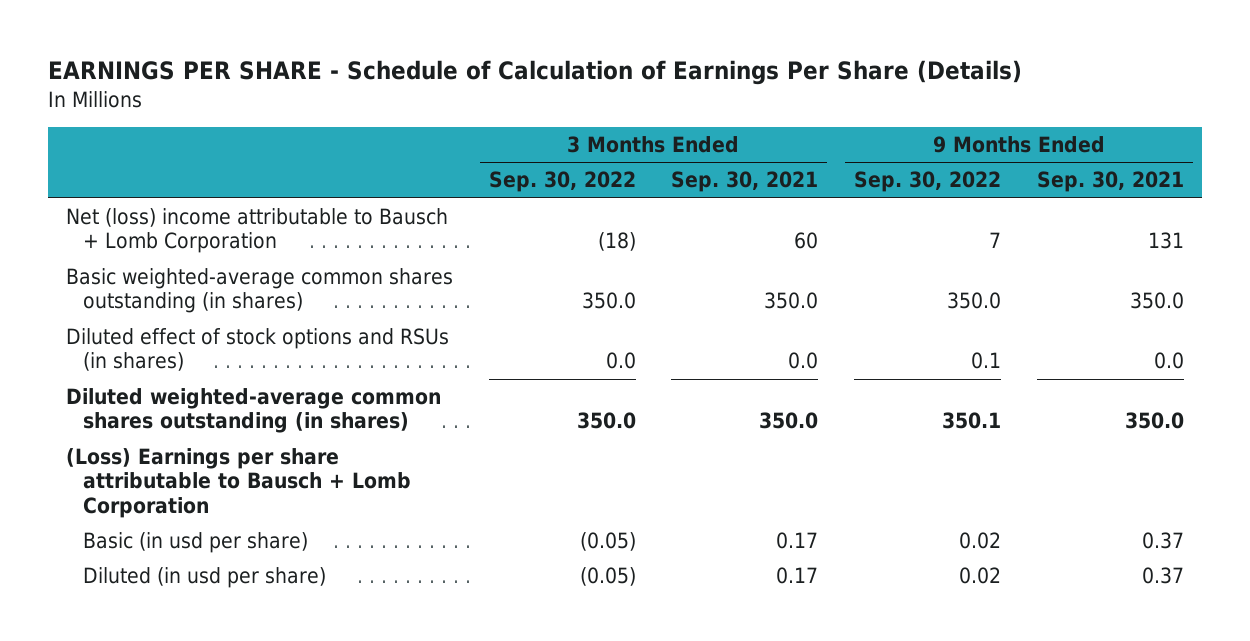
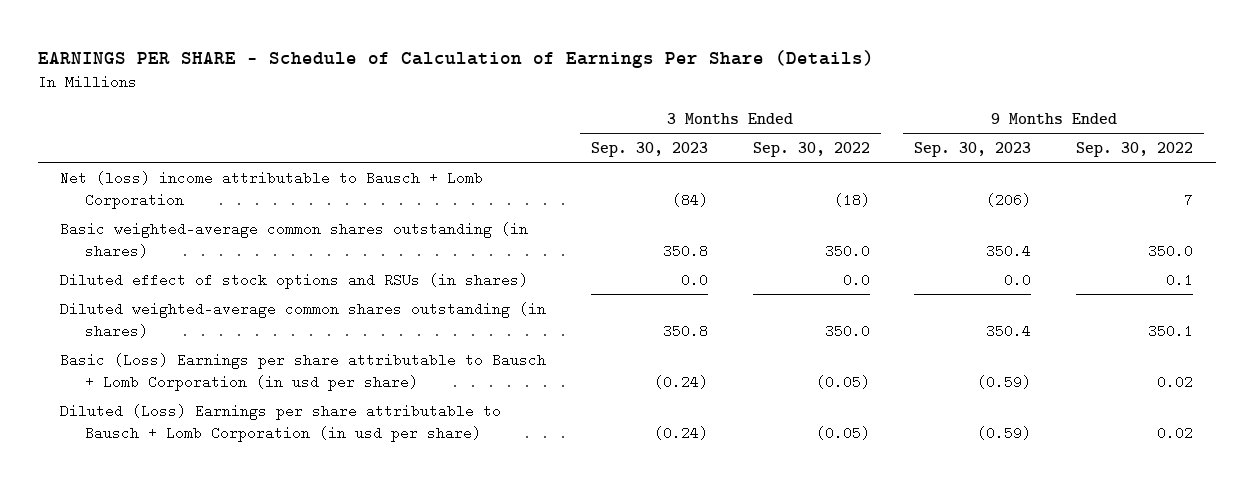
[671,171,819,193] Sep. 30, 2021 -> none
[1036,171,1184,193] Sep. 30, 2021 -> none
none -> [590,141,708,157] Sep. 30, 2023
none -> [914,141,1032,157] Sep. 30, 2023
[65,448,412,518] (Loss) Earnings per share attributable to Bausch + Lomb Corporation -> none
[83,532,309,554] Basic (in usd per share) -> [60,352,547,391] Basic (Loss) Earnings per share attributable to Bausch + Lomb Corporation (in usd per share)
[83,567,327,589] Diluted (in usd per share) -> [60,403,502,442] Diluted (Loss) Earnings per share attributable to Bausch + Lomb Corporation (in usd per share)

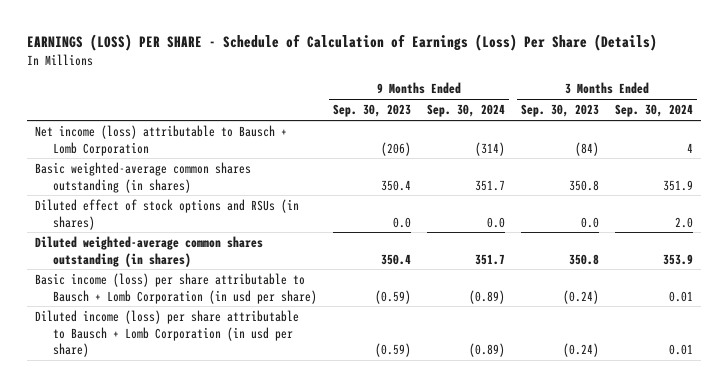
[37,50,874,69] EARNINGS PER SHARE - Schedule of Calculation of Earnings Per Share (Details) -> [26,34,657,52] EARNINGS (LOSS) PER SHARE - Schedule of Calculation of Earnings (Loss) Per Share (Details)
[752,141,870,157] Sep. 30, 2022 -> none
[1076,141,1194,157] Sep. 30, 2022 -> none
none -> [426,104,505,118] Sep. 30, 2024
none -> [615,104,694,118] Sep. 30, 2024
[60,170,484,209] Net (loss) income attributable to Bausch + Lomb Corporation -> [34,125,287,156] Net income (loss) attributable to Bausch + Lomb Corporation
[60,352,547,391] Basic (Loss) Earnings per share attributable to Bausch + Lomb Corporation (in usd per share) -> [34,273,317,304] Basic income (loss) per share attributable to Bausch + Lomb Corporation (in usd per share)
[60,403,502,442] Diluted (Loss) Earnings per share attributable to Bausch + Lomb Corporation (in usd per share) -> [34,310,299,357] Diluted income (loss) per share attributable to Bausch + Lomb Corporation (in usd per share)

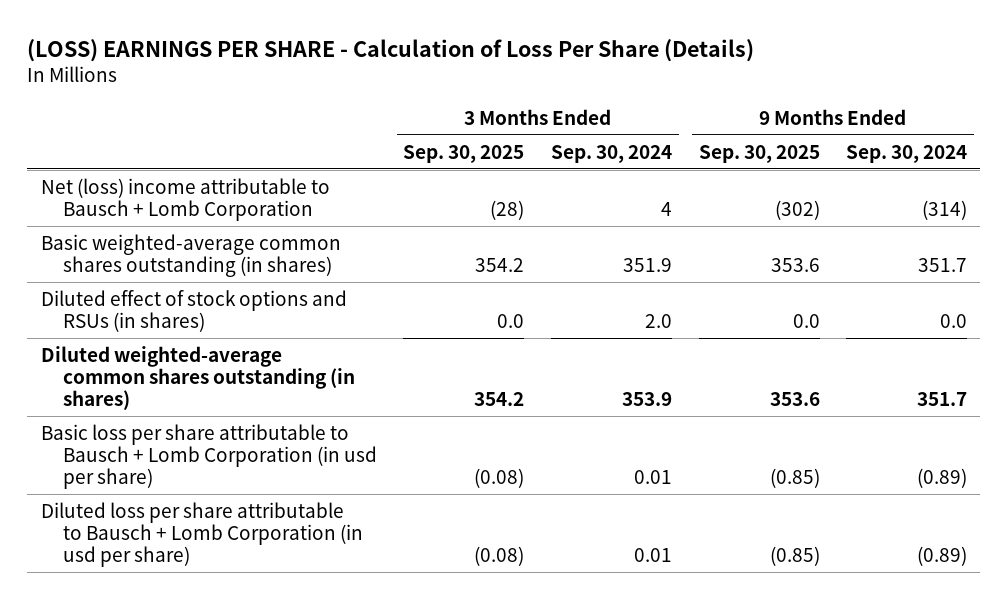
[26,34,657,52] EARNINGS (LOSS) PER SHARE - Schedule of Calculation of Earnings (Loss) Per Share (Details) -> [27,38,755,62] (LOSS) EARNINGS PER SHARE - Calculation of Loss Per Share (Details)
[332,104,411,118] Sep. 30, 2023 -> none
[520,104,599,118] Sep. 30, 2023 -> none
none -> [403,144,525,163] Sep. 30, 2025
none -> [698,144,820,163] Sep. 30, 2025
[34,125,287,156] Net income (loss) attributable to Bausch + Lomb Corporation -> [40,177,330,222] Net (loss) income attributable to Bausch + Lomb Corporation
[34,273,317,304] Basic income (loss) per share attributable to Bausch + Lomb Corporation (in usd per share) -> [40,423,377,490] Basic loss per share attributable to Bausch + Lomb Corporation (in usd per share)
[34,310,299,357] Diluted income (loss) per share attributable to Bausch + Lomb Corporation (in usd per share) -> [40,501,363,568] Diluted loss per share attributable to Bausch + Lomb Corporation (in usd per share)

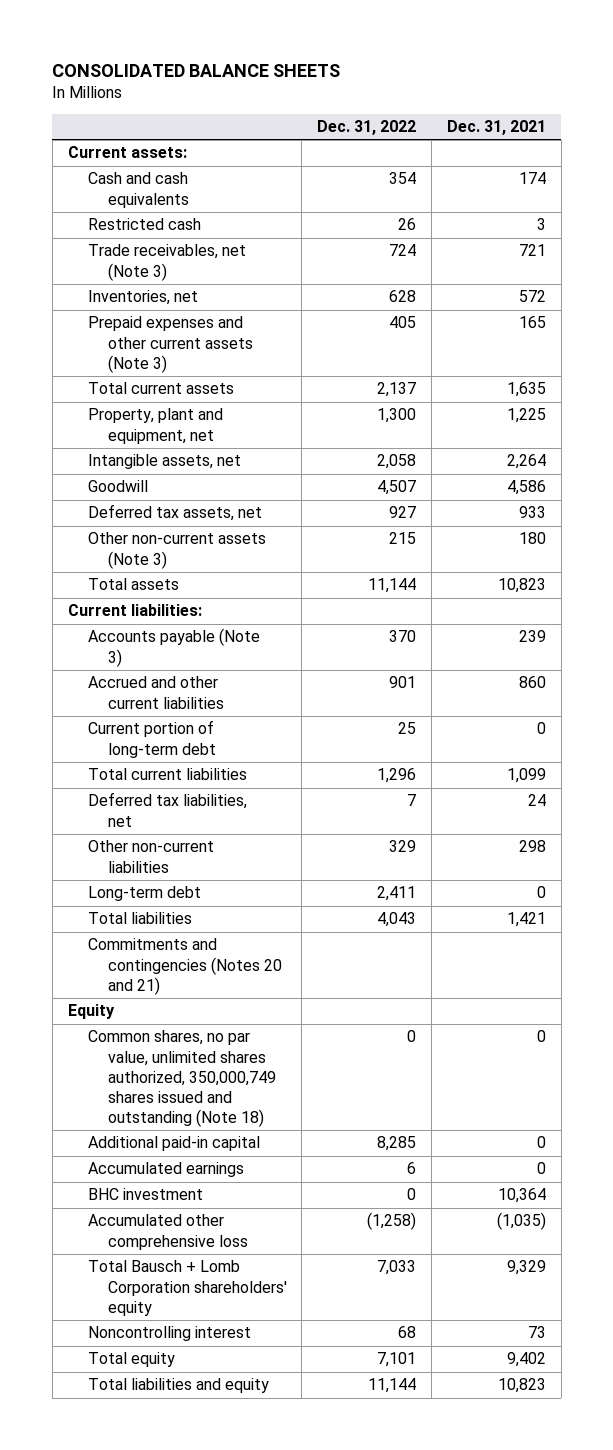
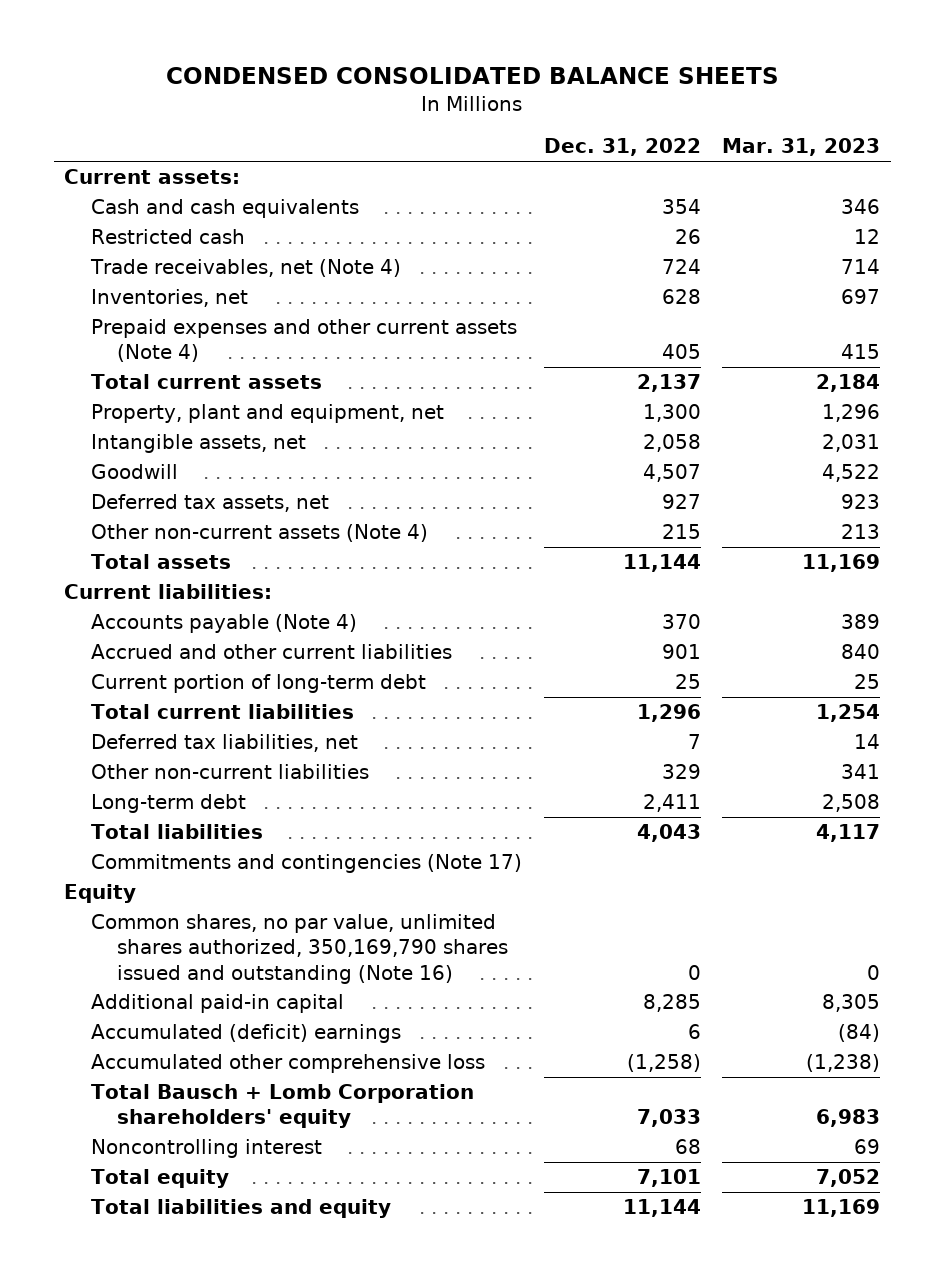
[52,63,341,77] CONSOLIDATED BALANCE SHEETS -> [166,67,780,85] CONDENSED CONSOLIDATED BALANCE SHEETS
[446,120,546,136] Dec. 31, 2021 -> none
none -> [722,138,881,157] Mar. 31, 2023
[87,244,246,281] Trade receivables, net (Note 3) -> [89,259,401,278] Trade receivables, net (Note 4)
[87,316,253,373] Prepaid expenses and other current assets (Note 3) -> [90,319,517,363] Prepaid expenses and other current assets (Note 4)
[87,532,266,569] Other non-current assets (Note 3) -> [90,524,428,543] Other non-current assets (Note 4)
[87,628,260,667] Accounts payable (Note 3) -> [90,614,357,634] Accounts payable (Note 4)
[87,938,282,995] Commitments and contingencies (Notes 20 and 21) -> [90,854,522,874] Commitments and contingencies (Note 17)
[87,1030,276,1128] Common shares, no par value, unlimited shares authorized, 350,000,749 shares issued and outstanding (Note 18) -> [90,914,509,984] Common shares, no par value, unlimited shares authorized, 350,169,790 shares issued and outstanding (Note 16)
[87,1188,203,1201] BHC investment -> none
[87,1162,244,1178] Accumulated earnings -> [90,1024,401,1044] Accumulated (deficit) earnings

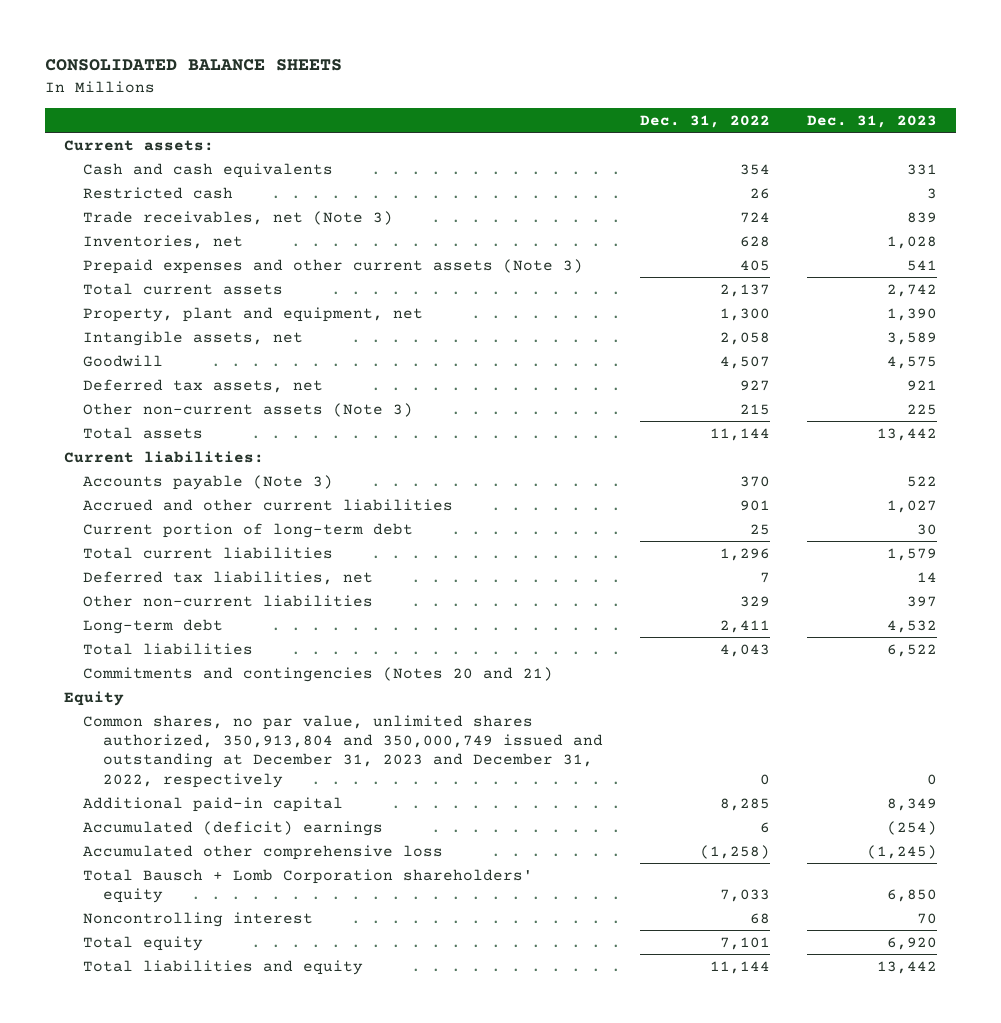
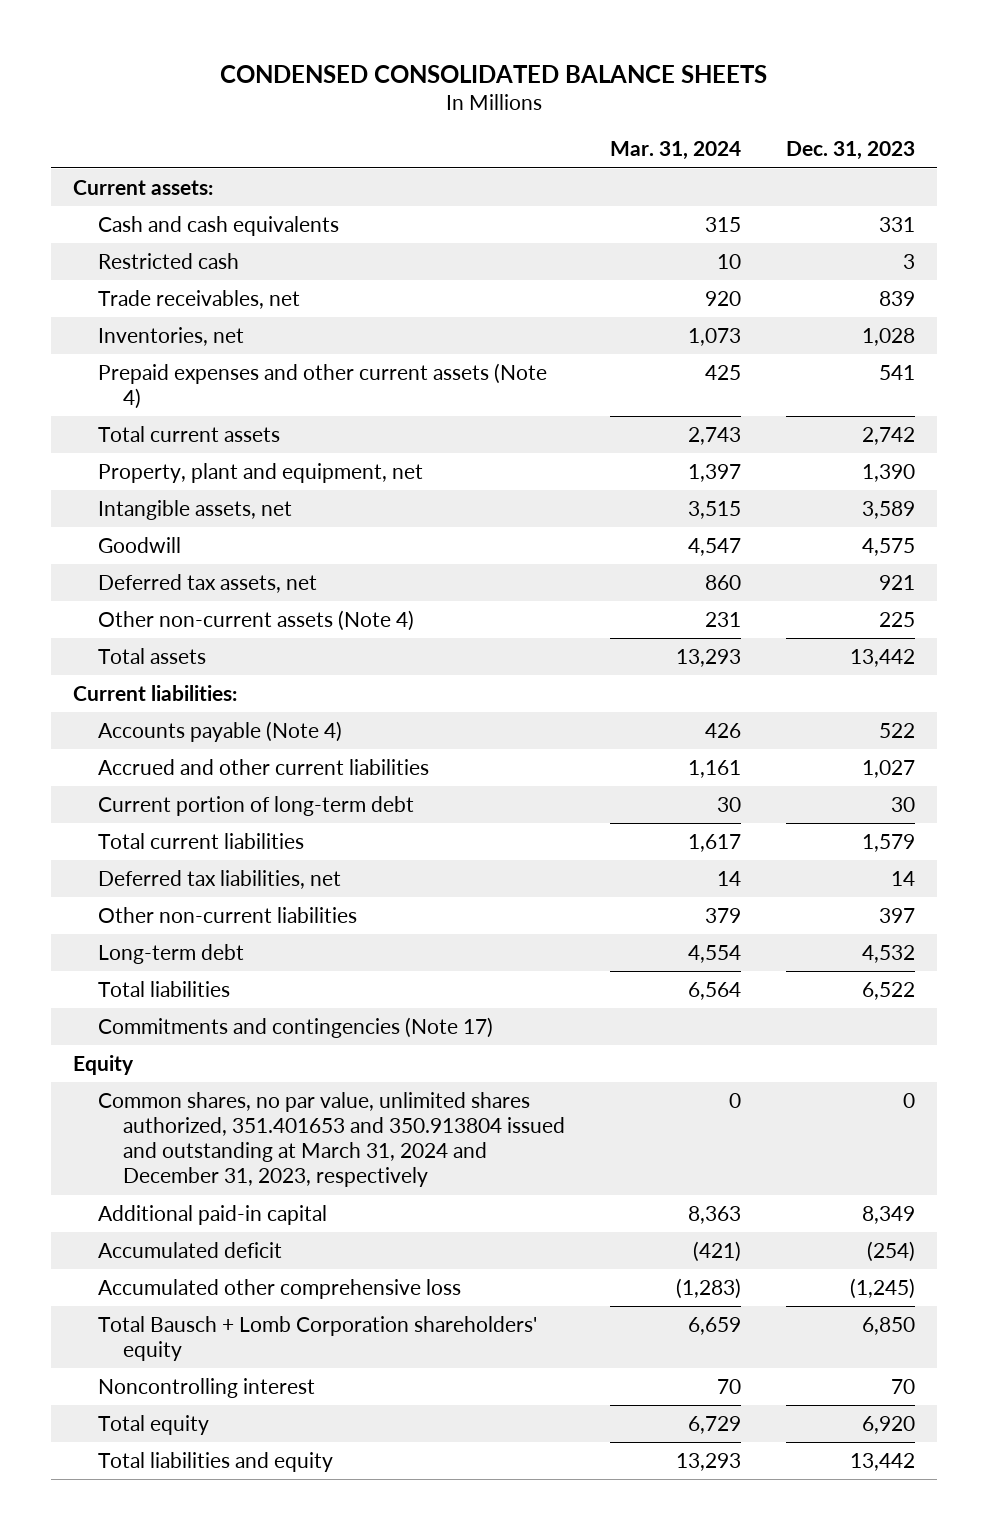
[45,59,343,72] CONSOLIDATED BALANCE SHEETS -> [220,64,768,83] CONDENSED CONSOLIDATED BALANCE SHEETS
[640,114,771,128] Dec. 31, 2022 -> none
none -> [609,141,741,161] Mar. 31, 2024
[83,210,394,225] Trade receivables, net (Note 3) -> [98,289,301,309] Trade receivables, net
[83,258,584,274] Prepaid expenses and other current assets (Note 3) -> [98,362,548,410] Prepaid expenses and other current assets (Note 4)
[83,402,414,417] Other non-current assets (Note 3) -> [98,609,415,631] Other non-current assets (Note 4)
[83,474,334,490] Accounts payable (Note 3) -> [98,720,343,742] Accounts payable (Note 4)
[83,666,554,682] Commitments and contingencies (Notes 20 and 21) -> [98,1016,494,1038] Commitments and contingencies (Note 17)
[83,714,603,788] Common shares, no par value, unlimited shares authorized, 350,913,804 and 350,000,749 issued and outstanding at December 31, 2023 and December 31, 2022, respectively -> [98,1091,566,1188] Common shares, no par value, unlimited shares authorized, 351.401653 and 350.913804 issued and outstanding at March 31, 2024 and December 31, 2023, respectively
[83,820,384,836] Accumulated (deficit) earnings -> [98,1241,283,1258] Accumulated deficit

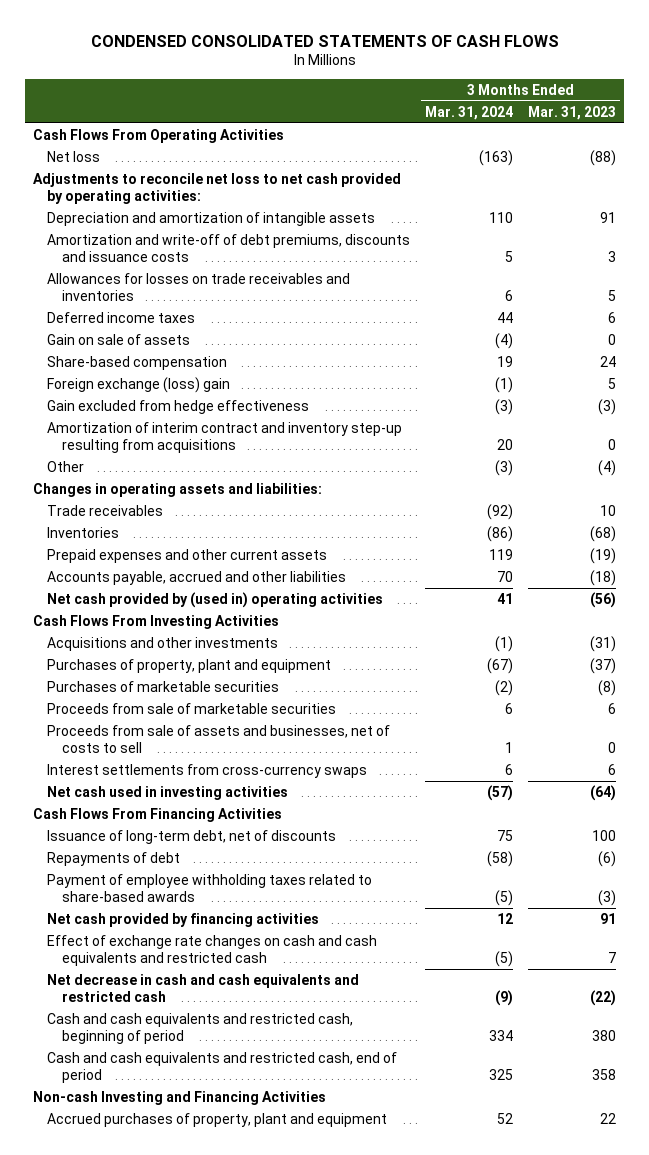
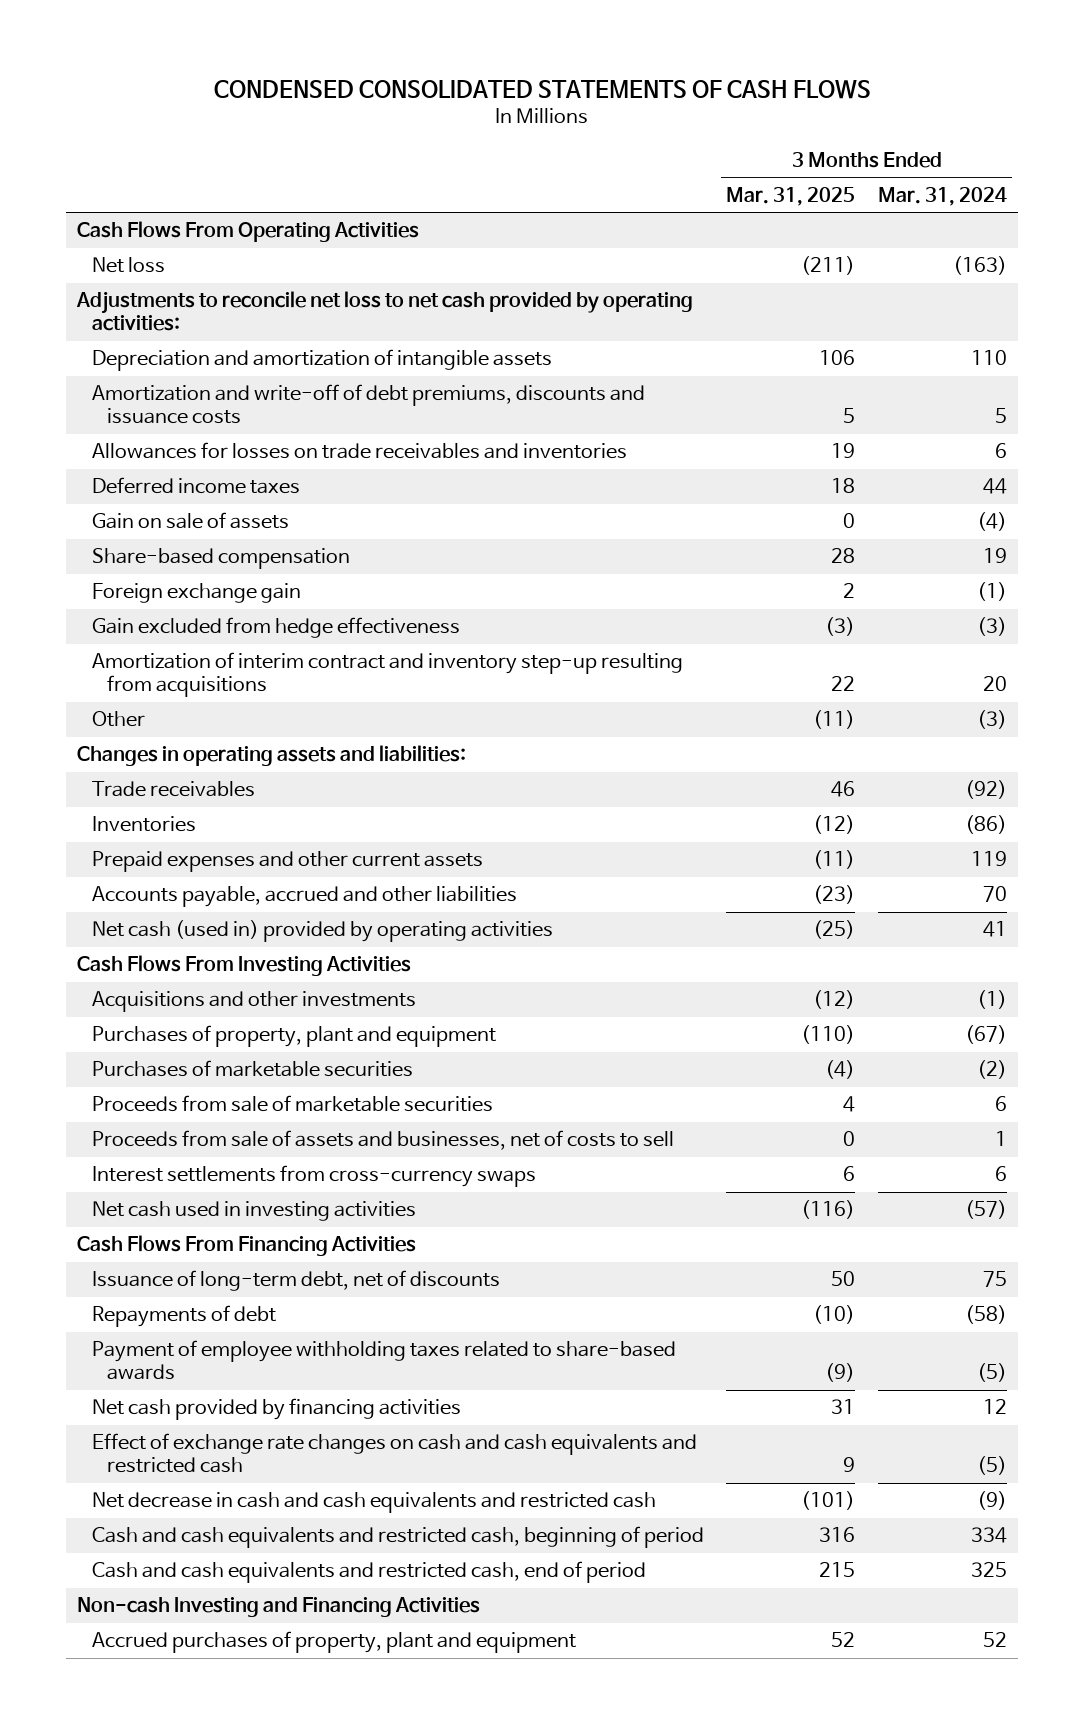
[528,105,617,120] Mar. 31, 2023 -> none
none -> [726,186,856,206] Mar. 31, 2025
[47,376,231,393] Foreign exchange (loss) gain -> [92,583,302,604] Foreign exchange gain
[47,591,384,608] Net cash provided by (used in) operating activities -> [92,920,554,943] Net cash (used in) provided by operating activities

